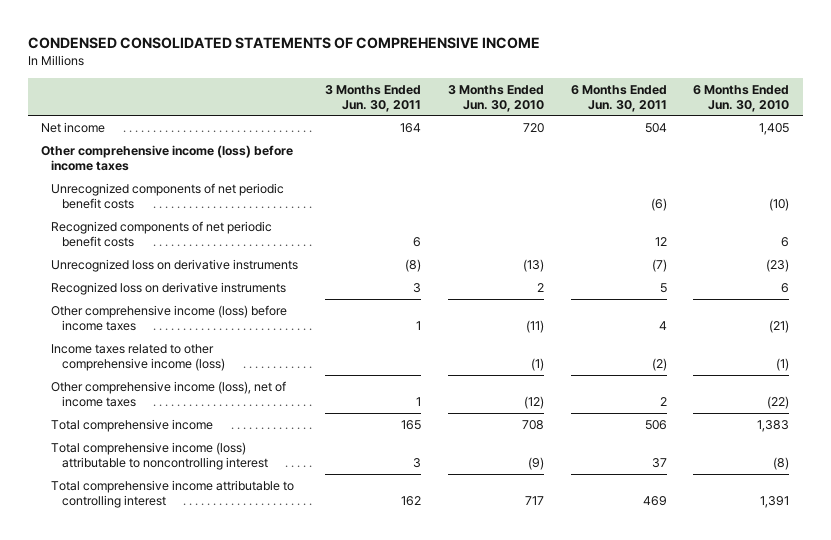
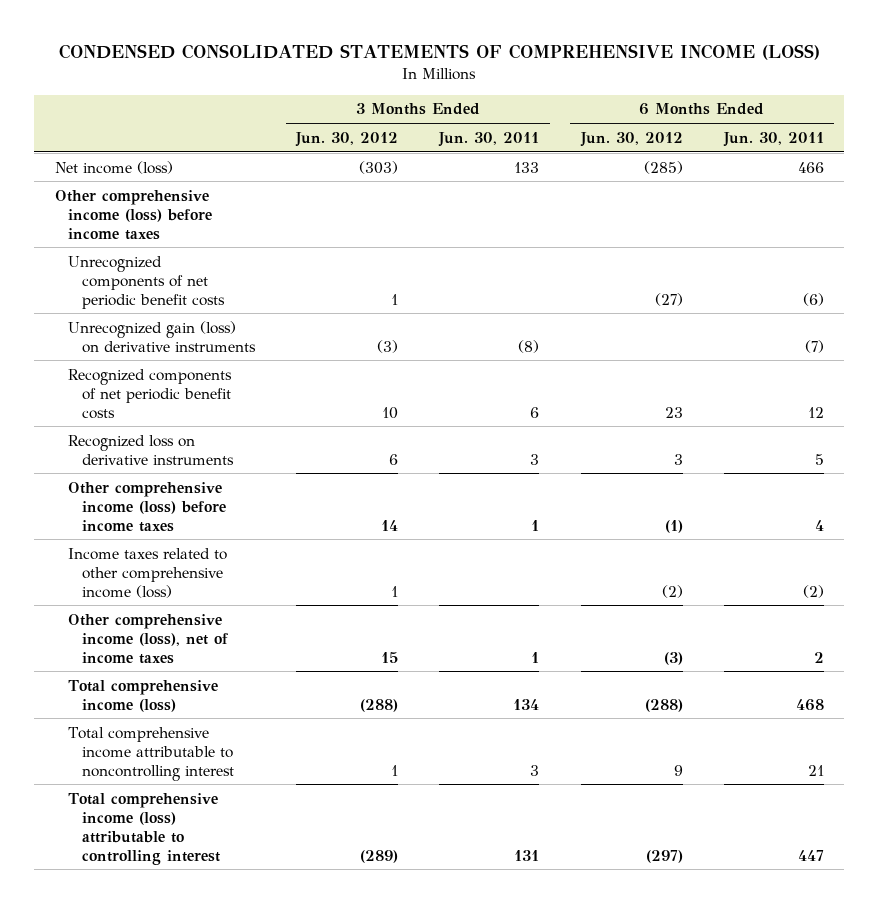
[28,36,541,49] CONDENSED CONSOLIDATED STATEMENTS OF COMPREHENSIVE INCOME -> [59,44,821,61] CONDENSED CONSOLIDATED STATEMENTS OF COMPREHENSIVE INCOME (LOSS)
[447,84,544,112] 3 Months Ended Jun. 30, 2010 -> none
[693,84,790,112] 6 Months Ended Jun. 30, 2010 -> none
none -> [295,131,399,147] Jun. 30, 2012
none -> [579,131,683,147] Jun. 30, 2012
[41,121,106,133] Net income -> [54,160,173,174] Net income (loss)
[400,122,422,133] 164 -> [514,161,540,173] 133
[644,122,667,133] 504 -> [797,161,824,173] 466
none -> [68,320,257,353] Unrecognized gain (loss) on derivative instruments
[51,258,299,272] Unrecognized loss on derivative instruments -> none
[51,418,214,432] Total comprehensive income -> [68,679,219,712] Total comprehensive income (loss)
[401,419,422,430] 165 -> [513,698,540,710] 134
[644,419,667,430] 506 -> [795,698,824,711] 468
[51,441,268,470] Total comprehensive income (loss) attributable to noncontrolling interest -> [68,726,235,781] Total comprehensive income attributable to noncontrolling interest
[651,457,667,468] 37 -> [807,764,824,776] 21
[51,479,295,508] Total comprehensive income attributable to controlling interest -> [68,792,221,865] Total comprehensive income (loss) attributable to controlling interest
[401,495,422,506] 162 -> [514,849,540,861] 131
[642,495,667,506] 469 -> [797,849,824,861] 447

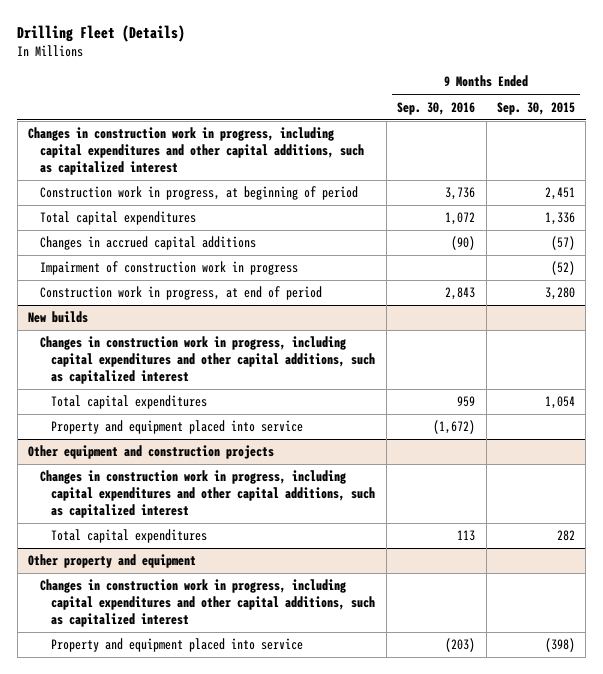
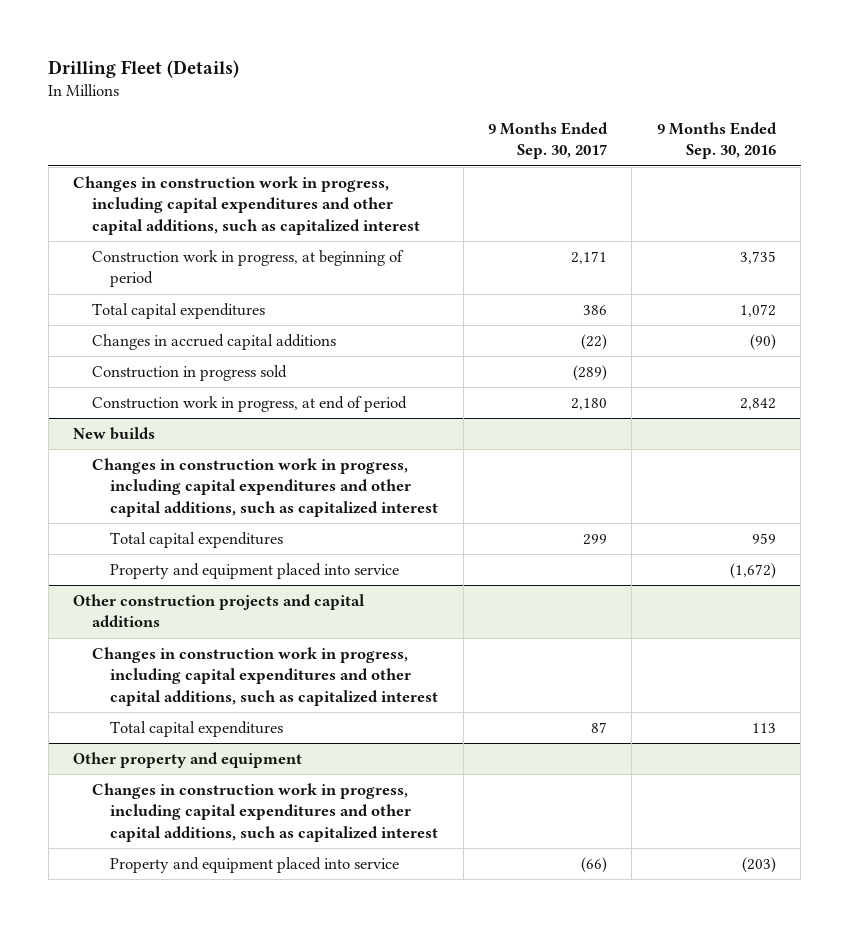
[496,101,575,115] Sep. 30, 2015 -> none
none -> [488,121,609,160] 9 Months Ended Sep. 30, 2017
[445,187,476,201] 3,736 -> [739,250,776,264] 3,735
[39,261,298,276] Impairment of construction work in progress -> none
none -> [91,364,287,381] Construction in progress sold
[445,287,476,301] 2,843 -> [739,397,776,410] 2,842
[28,445,275,460] Other equipment and construction projects -> [73,593,366,628] Other construction projects and capital additions

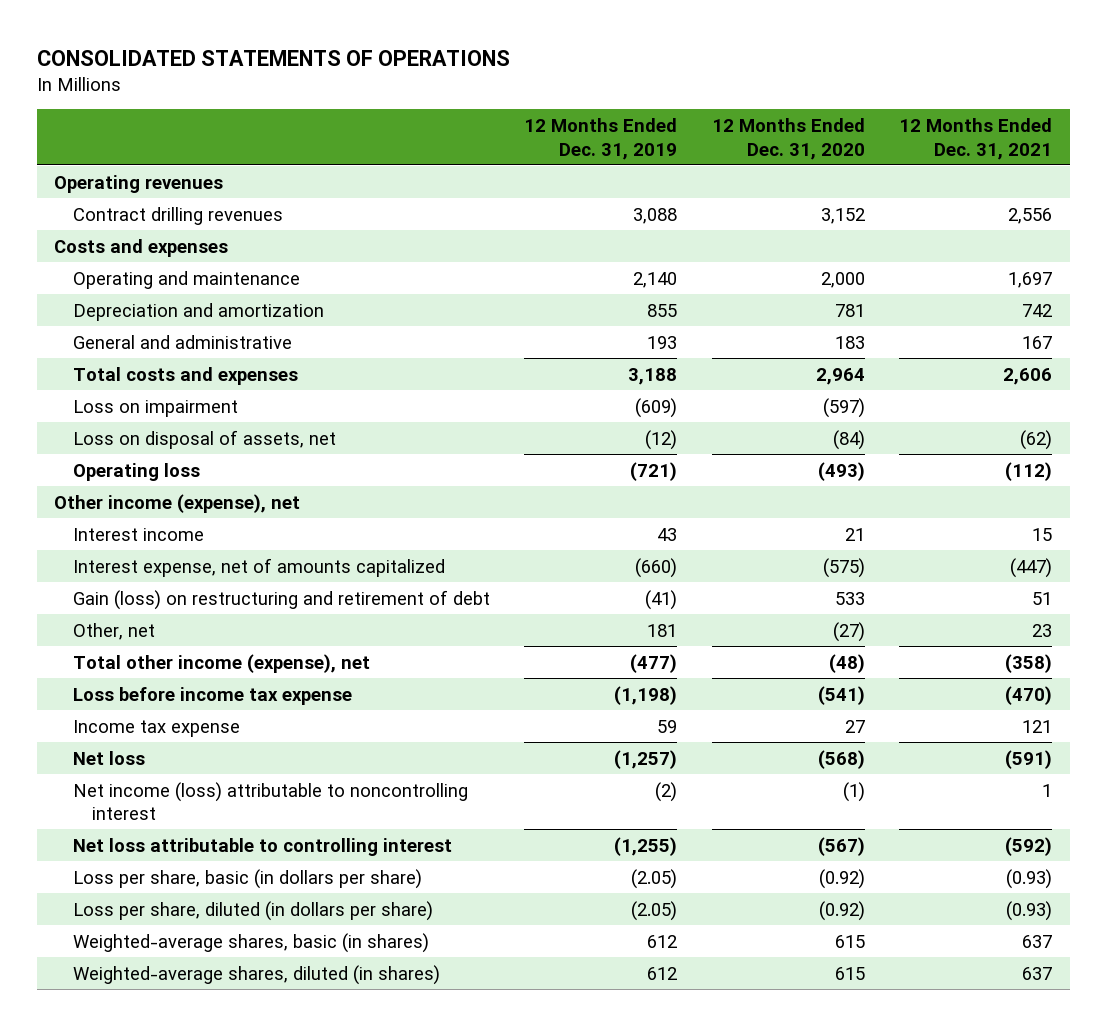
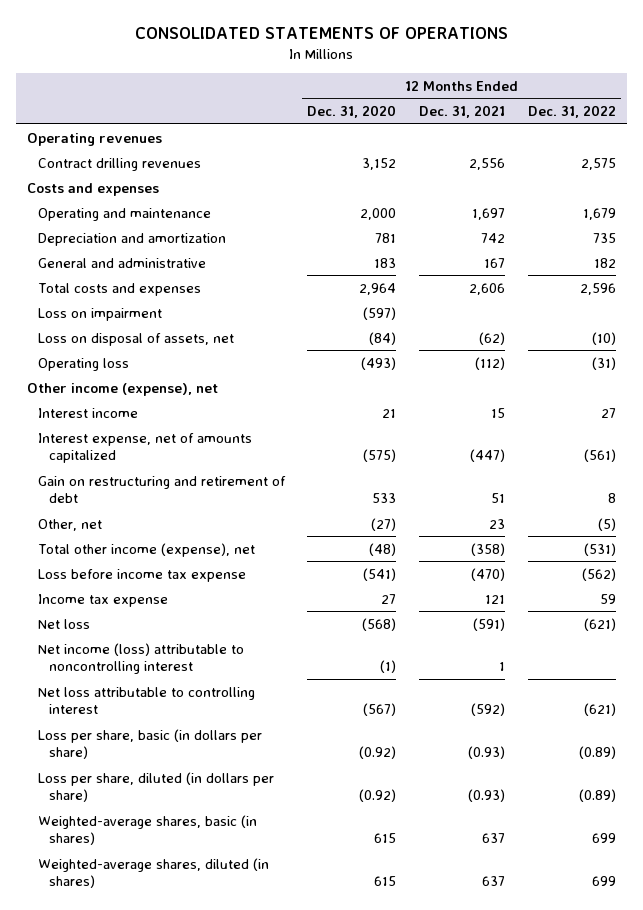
[524,117,678,160] 12 Months Ended Dec. 31, 2019 -> none
none -> [527,105,616,119] Dec. 31, 2022
[72,589,490,610] Gain (loss) on restructuring and retirement of debt -> [37,475,286,504] Gain on restructuring and retirement of debt

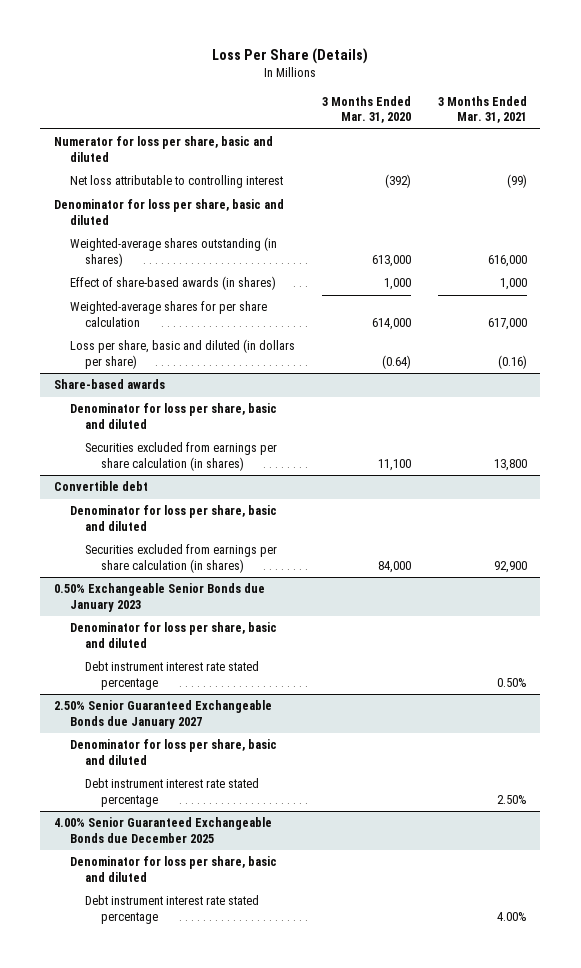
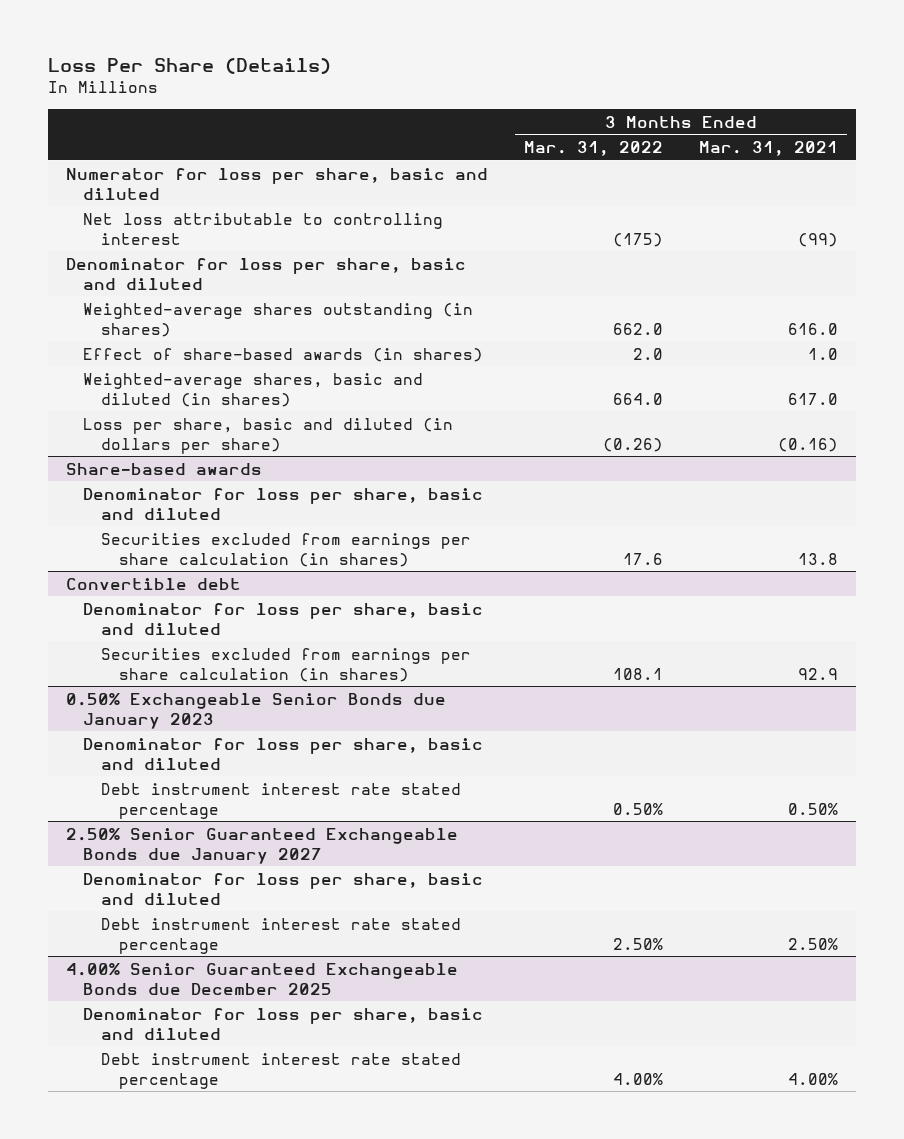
[321,95,411,124] 3 Months Ended Mar. 31, 2020 -> none
none -> [523,140,663,156] Mar. 31, 2022
[487,254,527,267] 616,000 -> [787,322,838,335] 616.0
[499,278,527,291] 1,000 -> [807,347,838,360] 1.0
[69,301,267,327] Weighted-average shares for per share calculation -> [83,372,424,407] Weighted-average shares, basic and diluted (in shares)
[487,317,527,330] 617,000 -> [787,392,838,405] 617.0
[493,458,527,471] 13,800 -> [797,552,838,565] 13.8
[493,560,527,573] 92,900 -> [797,667,838,680] 92.9

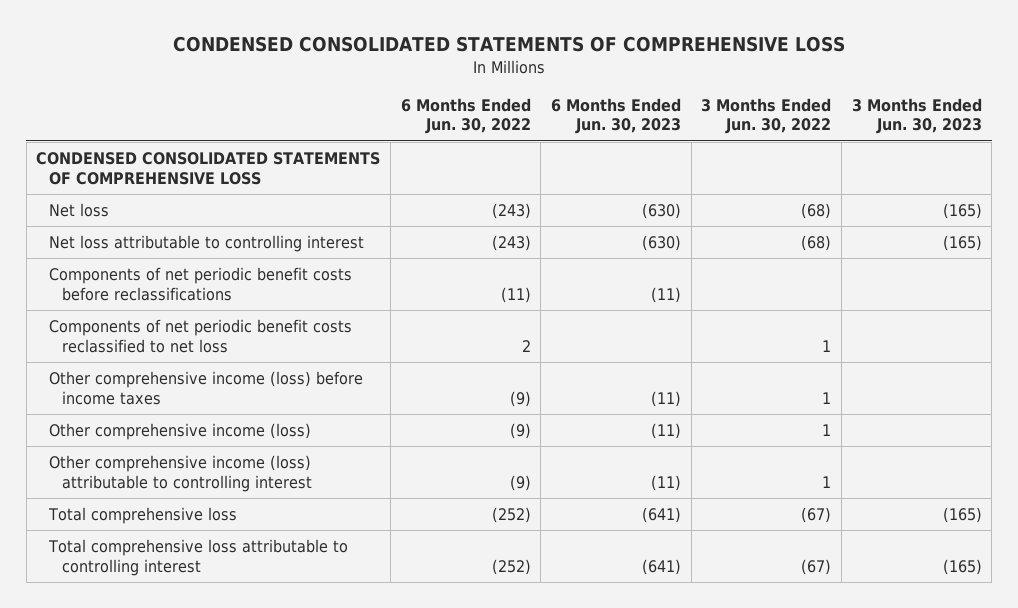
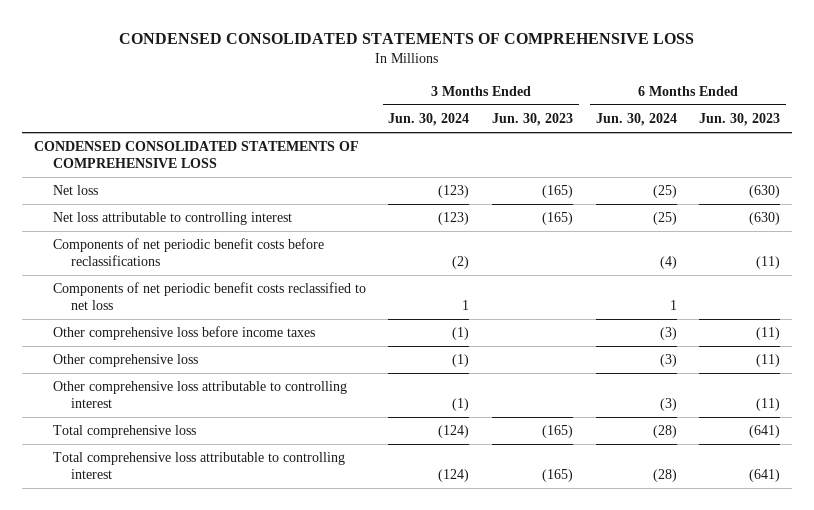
[400,97,531,135] 6 Months Ended Jun. 30, 2022 -> none
[701,97,832,135] 3 Months Ended Jun. 30, 2022 -> none
none -> [388,113,470,127] Jun. 30, 2024
none -> [595,113,677,127] Jun. 30, 2024
[49,370,364,405] Other comprehensive income (loss) before income taxes -> [52,326,315,341] Other comprehensive loss before income taxes
[49,422,312,440] Other comprehensive income (loss) -> [52,354,198,368] Other comprehensive loss
[49,454,313,492] Other comprehensive income (loss) attributable to controlling interest -> [52,381,347,408] Other comprehensive loss attributable to controlling interest

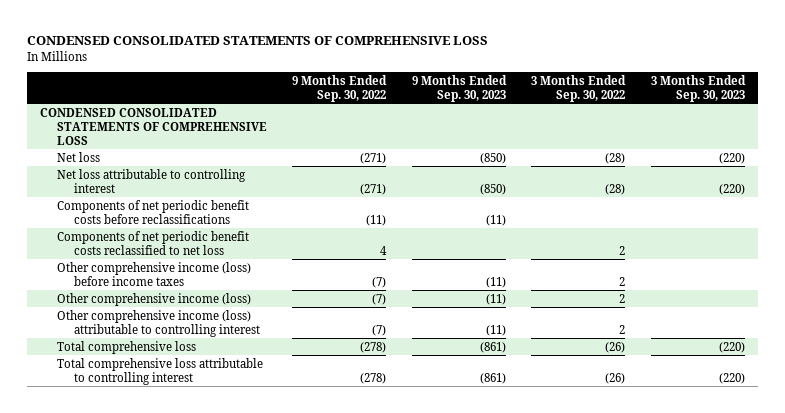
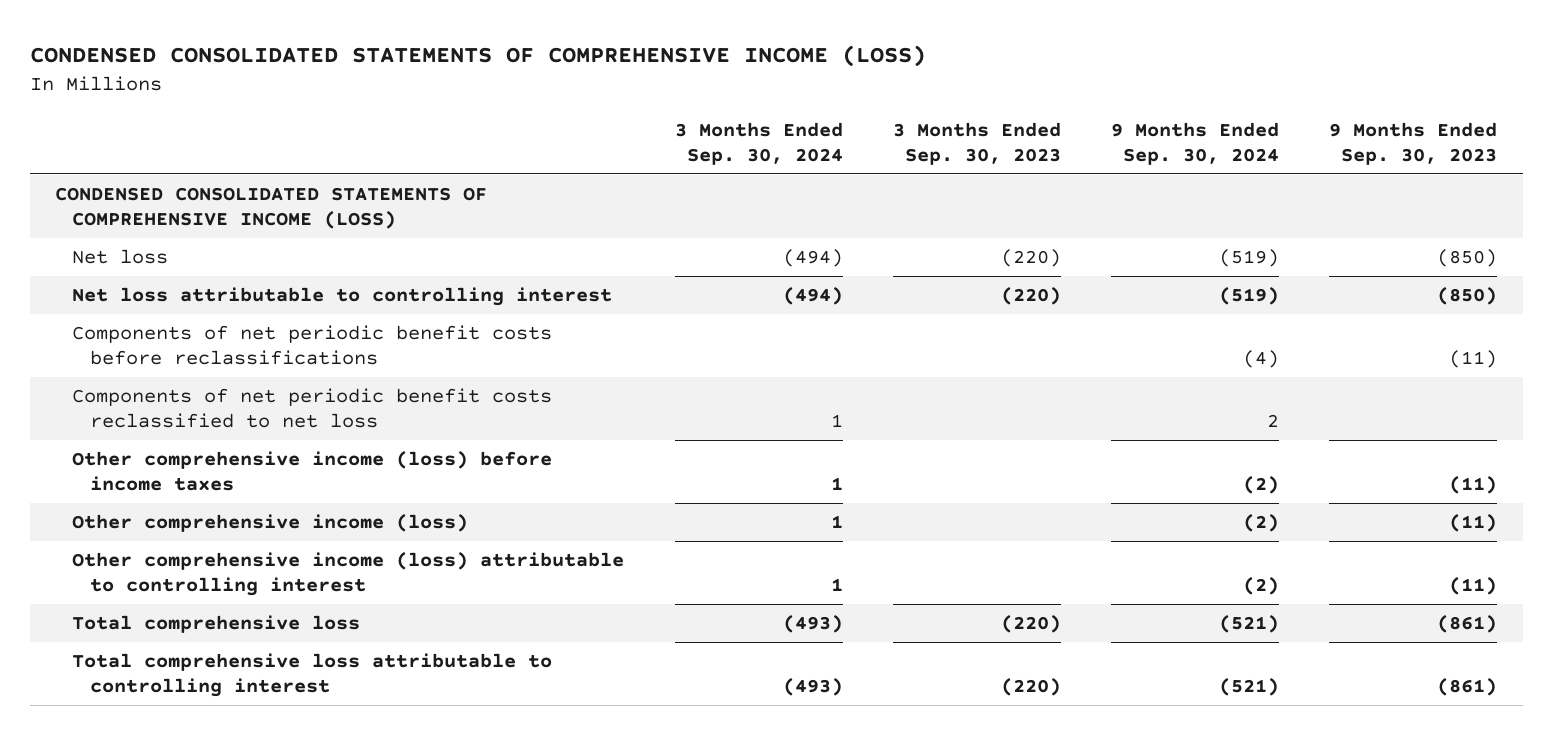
[27,36,489,46] CONDENSED CONSOLIDATED STATEMENTS OF COMPREHENSIVE LOSS -> [29,44,926,67] CONDENSED CONSOLIDATED STATEMENTS OF COMPREHENSIVE INCOME (LOSS)
[292,74,388,102] 9 Months Ended Sep. 30, 2022 -> none
[531,74,627,102] 3 Months Ended Sep. 30, 2022 -> none
none -> [674,121,843,165] 3 Months Ended Sep. 30, 2024
none -> [1111,121,1280,165] 9 Months Ended Sep. 30, 2024
[40,107,267,145] CONDENSED CONSOLIDATED STATEMENTS OF COMPREHENSIVE LOSS -> [54,186,487,230] CONDENSED CONSOLIDATED STATEMENTS OF COMPREHENSIVE INCOME (LOSS)

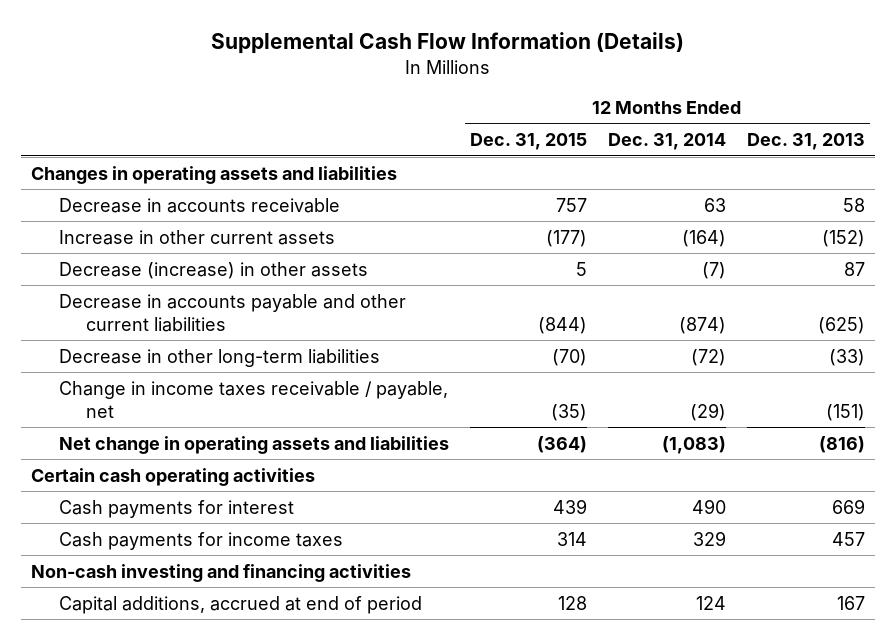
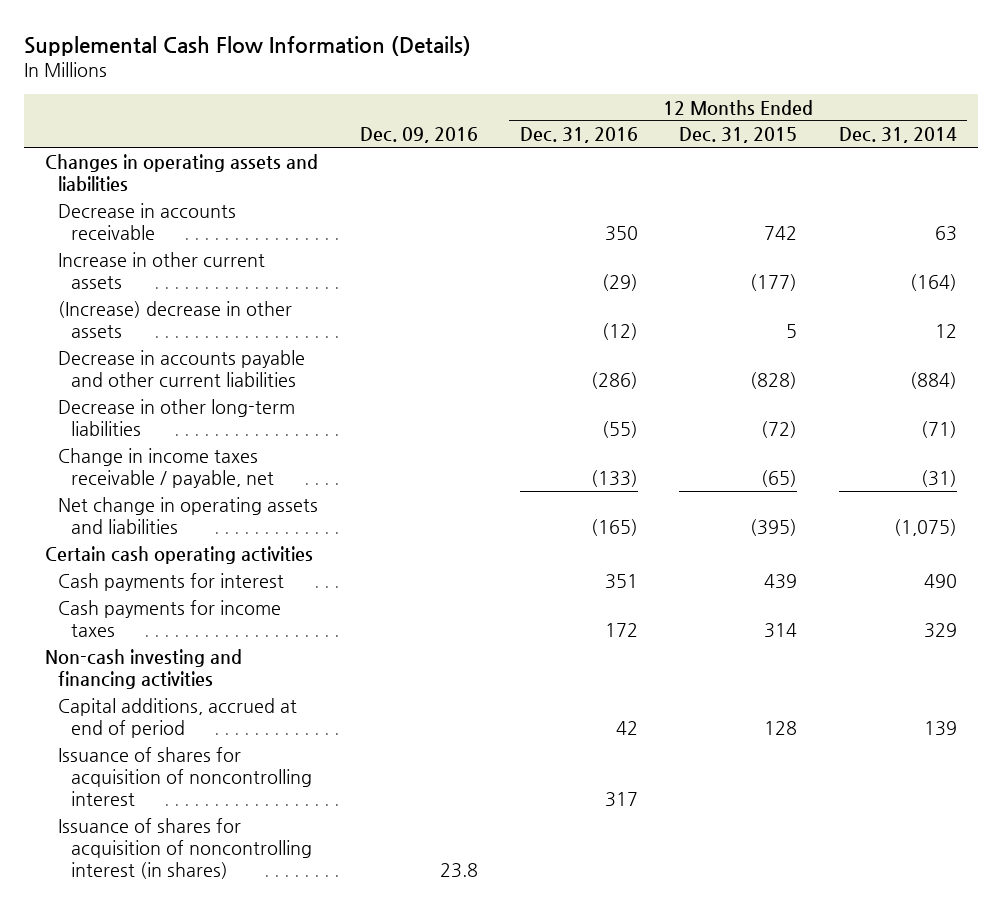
[746,133,865,151] Dec. 31, 2013 -> none
none -> [359,127,478,144] Dec. 09, 2016
none -> [519,127,638,144] Dec. 31, 2016
[555,197,587,212] 757 -> [764,225,798,240] 742
[58,261,368,279] Decrease (increase) in other assets -> [58,300,293,338] (Increase) decrease in other assets
[701,261,726,279] (7) -> [934,323,957,338] 12
[537,317,587,335] (844) -> [750,371,798,389] (828)
[678,317,726,335] (874) -> [909,371,957,389] (884)
[551,348,587,366] (70) -> [761,420,798,438] (72)
[690,348,726,366] (72) -> [920,420,957,438] (71)
[550,404,587,422] (35) -> [761,469,798,487] (65)
[689,403,726,422] (29) -> [920,469,957,487] (31)
[536,435,587,453] (364) -> [750,518,798,536] (395)
[661,435,726,454] (1,083) -> [893,518,957,536] (1,075)
[695,595,726,610] 124 -> [923,720,957,736] 139
none -> [58,746,313,807] Issuance of shares for acquisition of noncontrolling interest
none -> [58,817,313,880] Issuance of shares for acquisition of noncontrolling interest (in shares)

